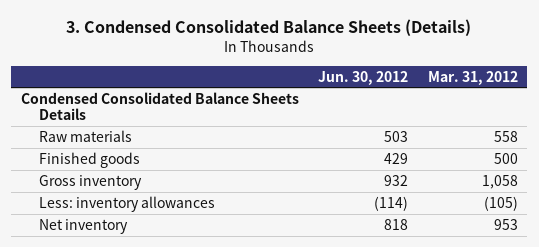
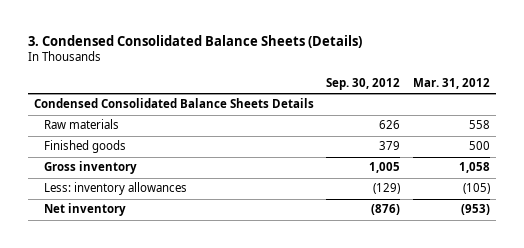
[318,70,409,85] Jun. 30, 2012 -> none
none -> [326,77,401,90] Sep. 30, 2012
[493,218,518,230] 953 -> [460,204,490,216] (953)

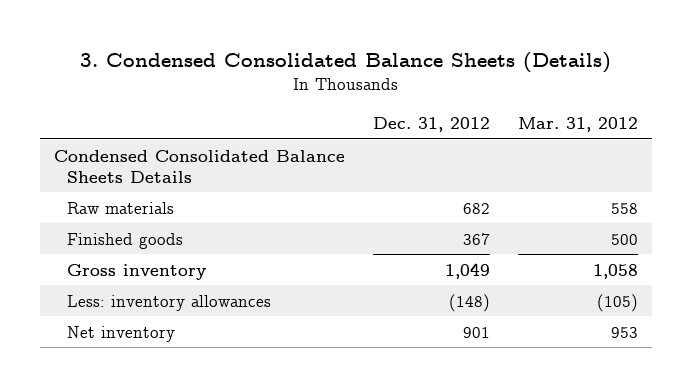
[326,77,401,90] Sep. 30, 2012 -> none
none -> [372,117,490,133] Dec. 31, 2012
[460,204,490,216] (953) -> [610,326,638,338] 953

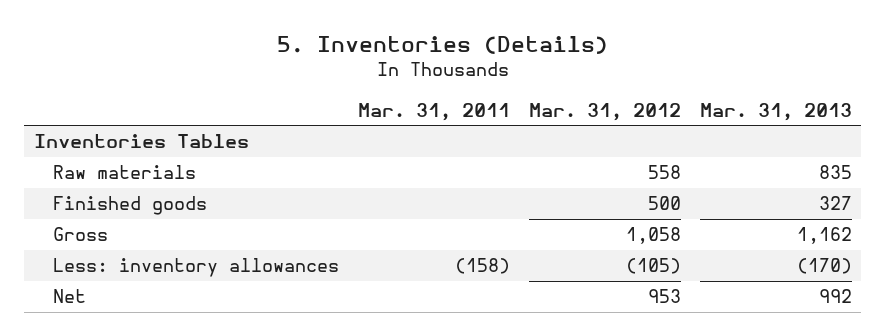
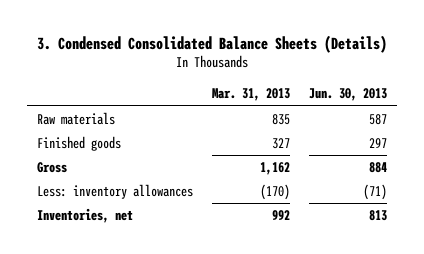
[276,36,608,55] 5. Inventories (Details) -> [37,34,388,53] 3. Condensed Consolidated Balance Sheets (Details)
[357,102,510,121] Mar. 31, 2011 -> none
[528,102,681,121] Mar. 31, 2012 -> none
none -> [309,88,388,102] Jun. 30, 2013
[33,134,249,149] Inventories Tables -> none
[52,289,86,304] Net -> [36,208,133,224] Inventories, net

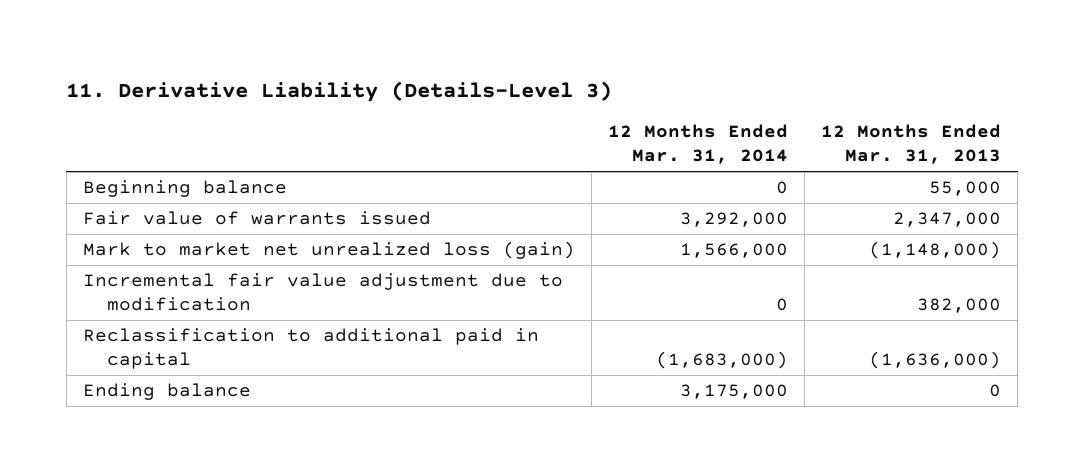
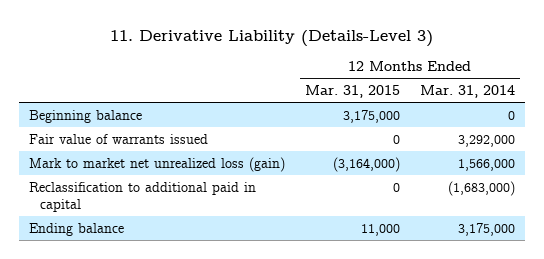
[821,124,1002,165] 12 Months Ended Mar. 31, 2013 -> none
none -> [304,85,400,99] Mar. 31, 2015
[82,273,563,312] Incremental fair value adjustment due to modification -> none

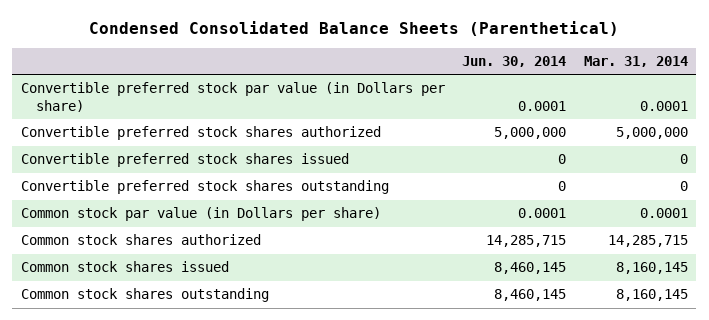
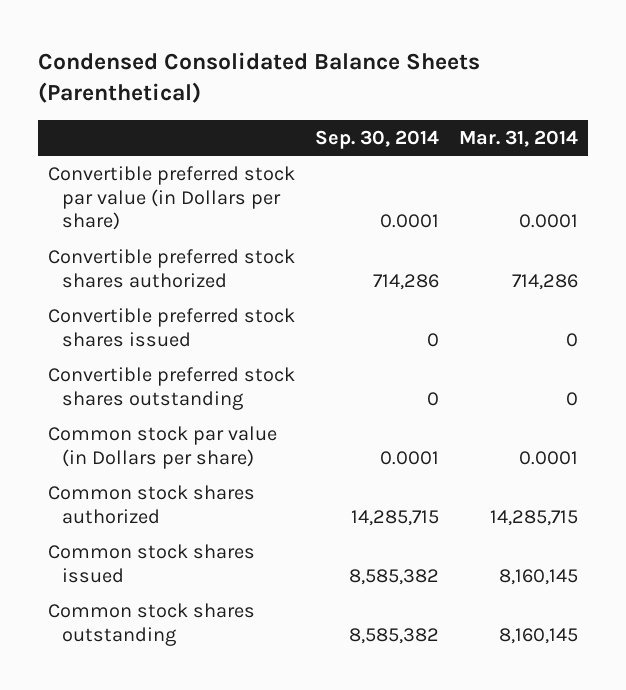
[462,56,567,68] Jun. 30, 2014 -> none
none -> [314,129,439,149] Sep. 30, 2014
[615,127,688,140] 5,000,000 -> [512,273,579,290] 714,286

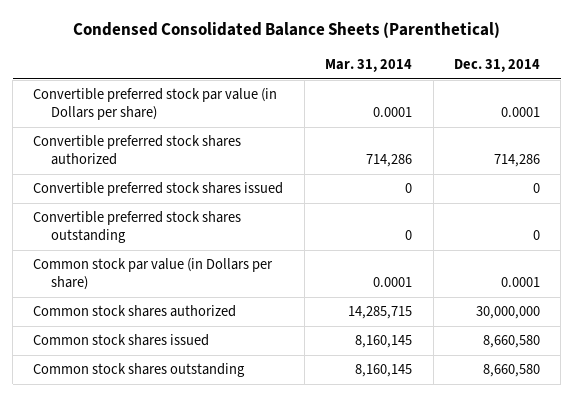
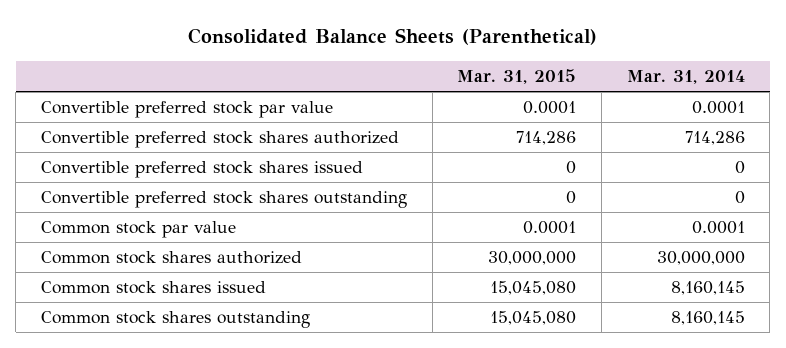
[72,22,500,39] Condensed Consolidated Balance Sheets (Parenthetical) -> [187,28,597,46] Consolidated Balance Sheets (Parenthetical)
[453,59,540,73] Dec. 31, 2014 -> none
none -> [457,69,577,85] Mar. 31, 2015
[33,88,278,121] Convertible preferred stock par value (in Dollars per share) -> [41,101,334,119] Convertible preferred stock par value
[33,258,274,291] Common stock par value (in Dollars per share) -> [41,221,237,239] Common stock par value
[348,306,413,320] 14,285,715 -> [656,251,745,266] 30,000,000

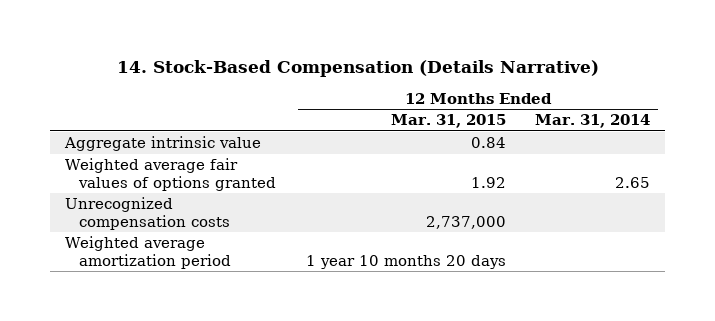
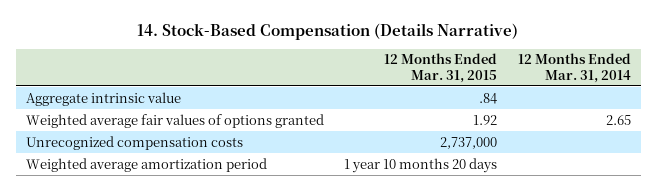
[470,137,506,149] 0.84 -> [479,92,498,104] .84

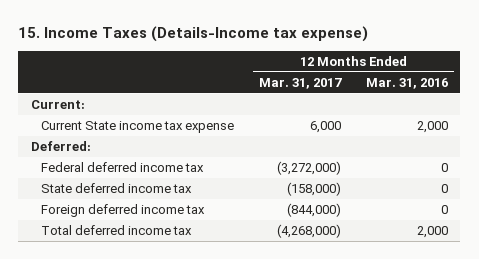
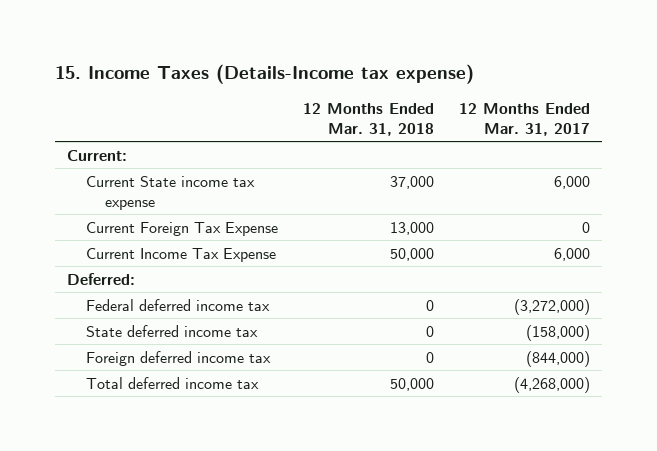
[366,77,449,89] Mar. 31, 2016 -> none
none -> [302,103,434,136] 12 Months Ended Mar. 31, 2018
none -> [85,221,278,236] Current Foreign Tax Expense
none -> [85,247,276,262] Current Income Tax Expense

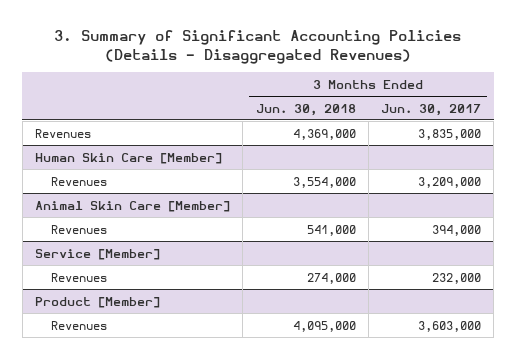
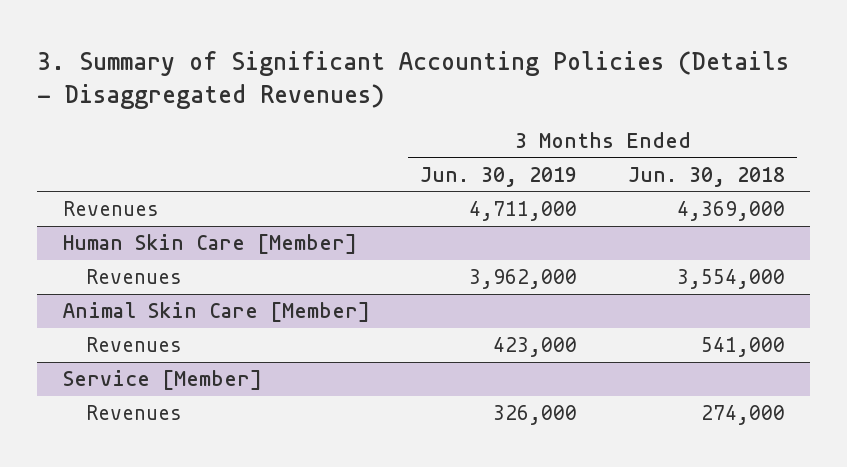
[381,103,482,116] Jun. 30, 2017 -> none
none -> [420,166,578,187] Jun. 30, 2019
[35,296,161,308] Product [Member] -> none
[51,320,108,330] Revenues -> none

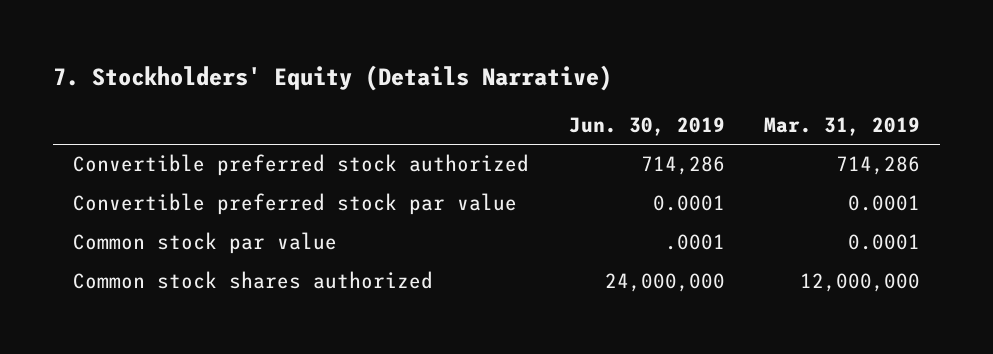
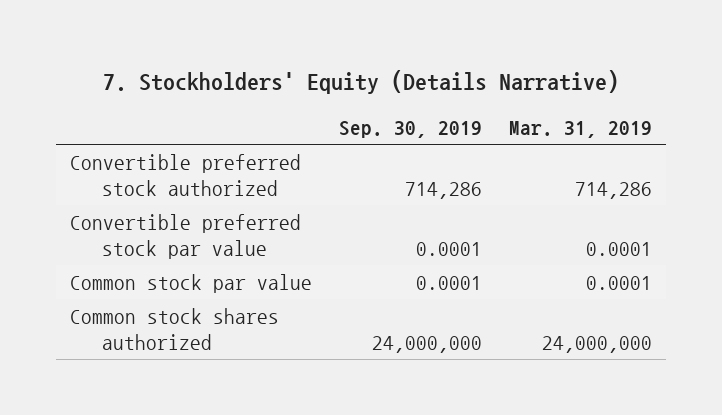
[568,116,725,136] Jun. 30, 2019 -> none
none -> [339,120,483,138] Sep. 30, 2019
[799,273,920,293] 12,000,000 -> [542,335,653,353] 24,000,000

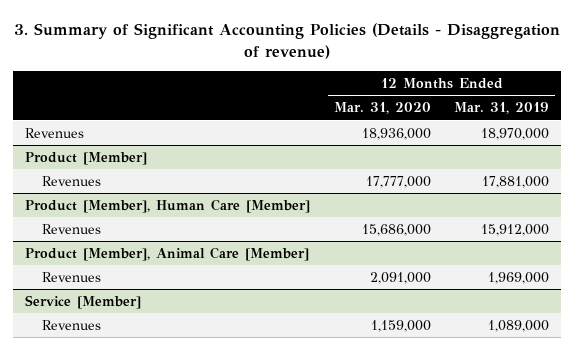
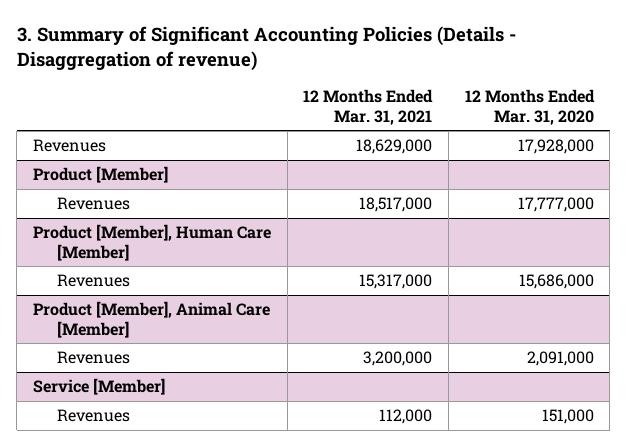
[454,102,550,115] Mar. 31, 2019 -> none
none -> [303,89,434,125] 12 Months Ended Mar. 31, 2021
[361,128,431,141] 18,936,000 -> [517,139,594,155] 17,928,000
[370,320,431,333] 1,159,000 -> [541,409,594,425] 151,000

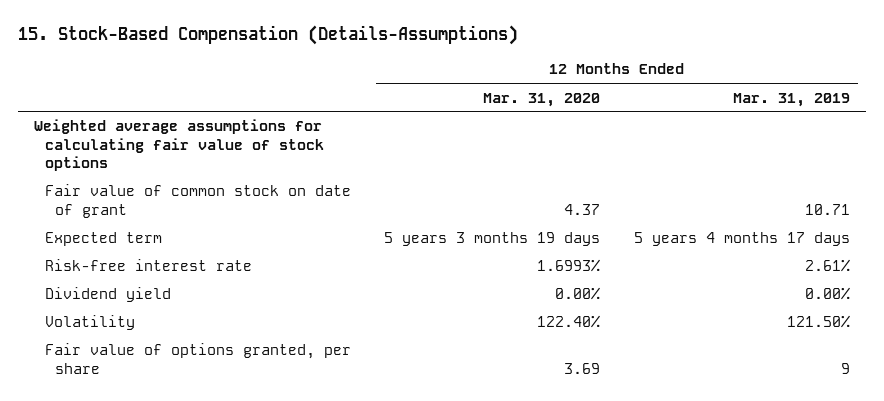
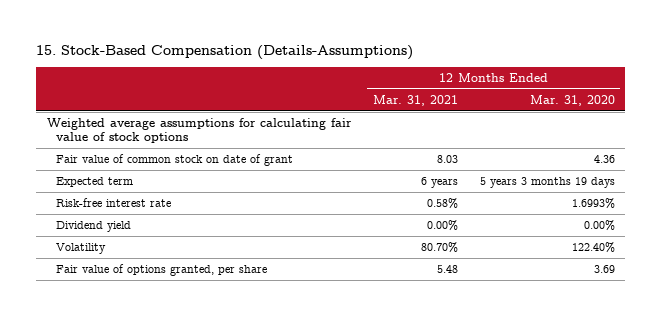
[732,92,850,107] Mar. 31, 2019 -> none
none -> [372,94,458,106] Mar. 31, 2021
[564,203,601,215] 4.37 -> [593,155,615,164] 4.36

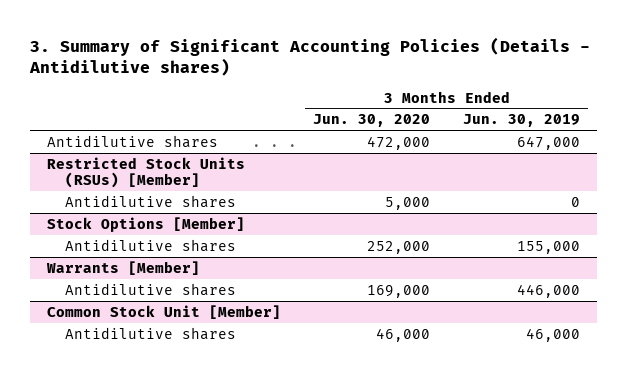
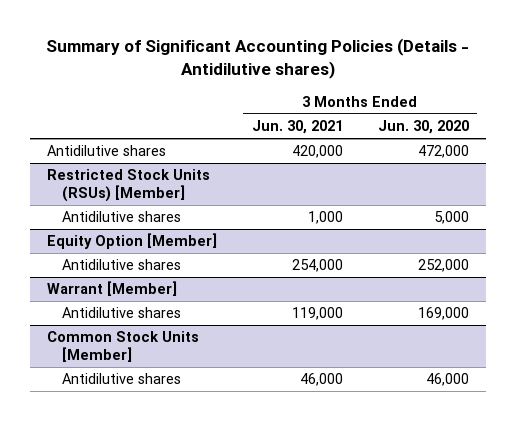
[29,36,591,77] 3. Summary of Significant Accounting Policies (Details - Antidilutive shares) -> [45,38,469,79] Summary of Significant Accounting Policies (Details - Antidilutive shares)
[463,114,581,128] Jun. 30, 2019 -> none
none -> [251,120,343,135] Jun. 30, 2021
[46,216,245,232] Stock Options [Member] -> [46,233,217,250] Equity Option [Member]
[45,260,200,275] Warrants [Member] -> [46,281,177,297] Warrant [Member]
[46,304,281,319] Common Stock Unit [Member] -> [46,331,199,363] Common Stock Units [Member]

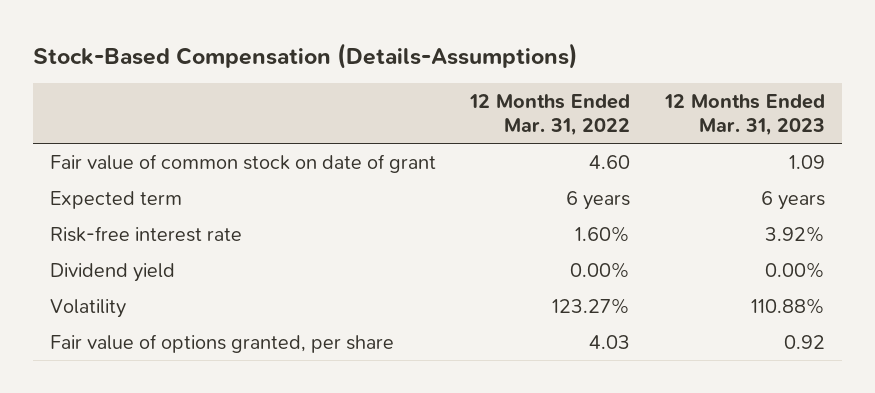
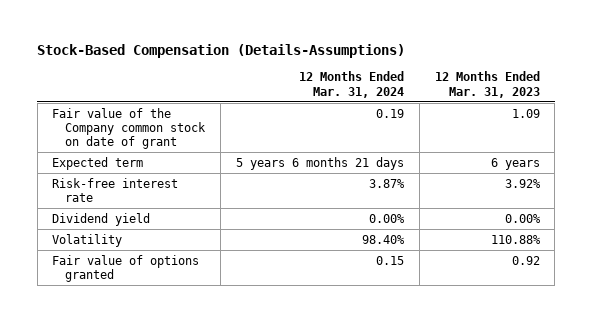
[469,93,631,137] 12 Months Ended Mar. 31, 2022 -> none
none -> [298,71,404,98] 12 Months Ended Mar. 31, 2024
[49,153,436,173] Fair value of common stock on date of grant -> [52,107,206,150] Fair value of the Company common stock on date of grant
[49,333,394,353] Fair value of options granted, per share -> [52,254,200,282] Fair value of options granted

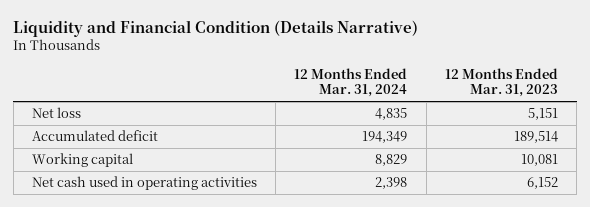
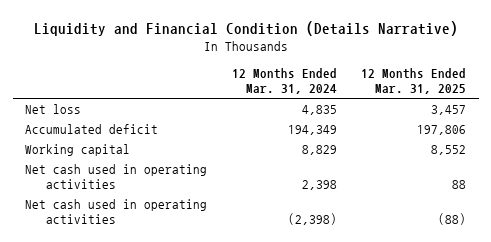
[444,68,558,98] 12 Months Ended Mar. 31, 2023 -> none
none -> [361,68,467,95] 12 Months Ended Mar. 31, 2025
none -> [25,199,208,225] Net cash used in operating activities

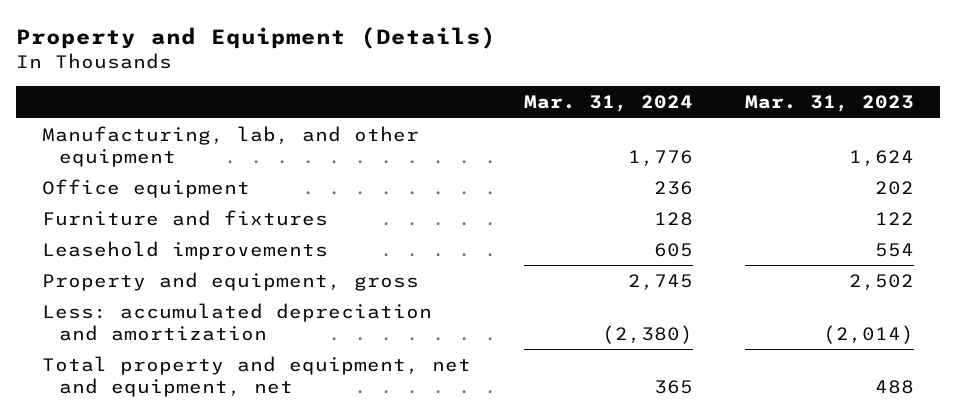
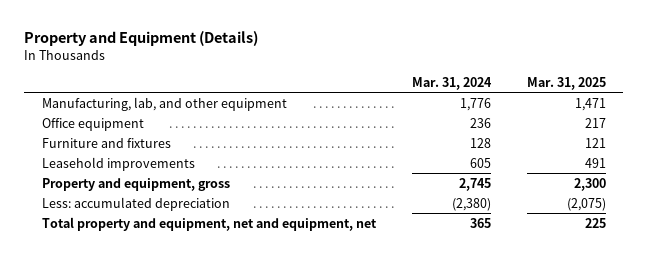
[744,95,914,113] Mar. 31, 2023 -> none
none -> [526,76,606,90] Mar. 31, 2025
[42,303,433,341] Less: accumulated depreciation and amortization -> [41,196,230,211] Less: accumulated depreciation

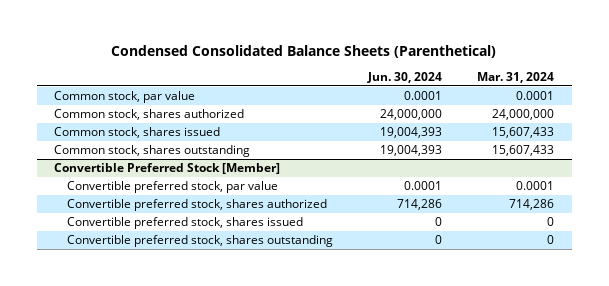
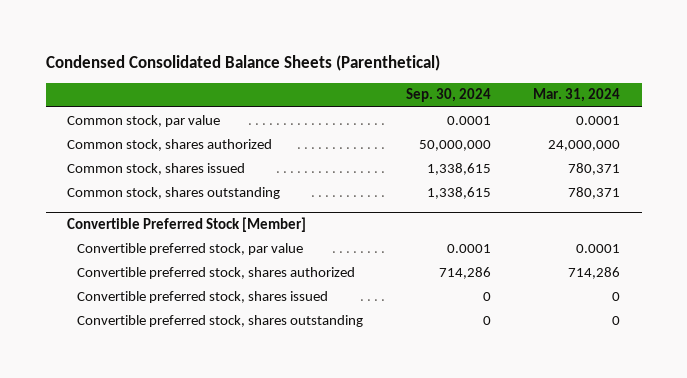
[367,72,443,84] Jun. 30, 2024 -> none
none -> [405,88,491,103] Sep. 30, 2024
[492,127,555,139] 15,607,433 -> [568,162,621,175] 780,371
[492,145,555,157] 15,607,433 -> [568,186,621,199] 780,371

